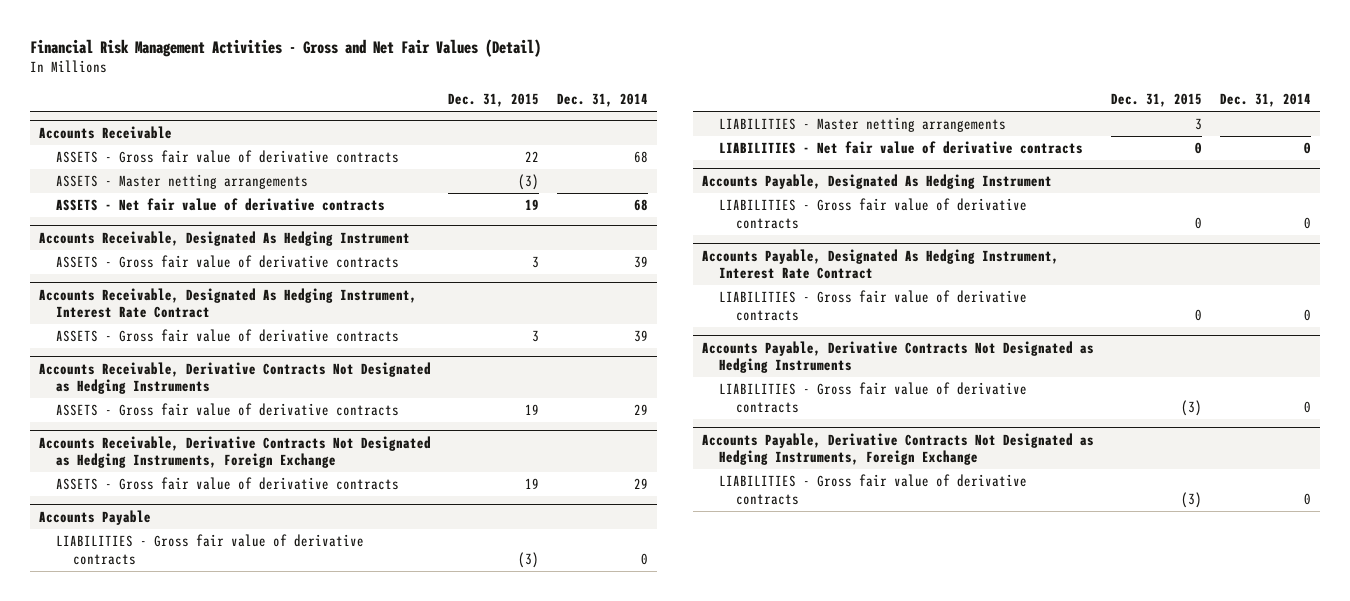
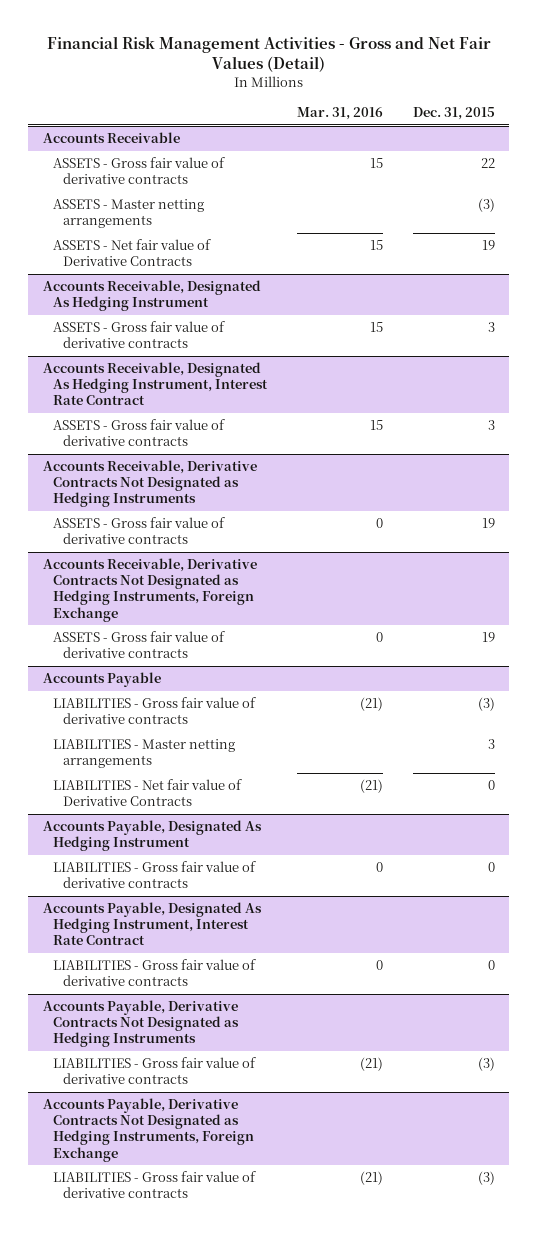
[557,93,649,108] Dec. 31, 2014 -> none
none -> [296,106,383,120] Mar. 31, 2016
[56,198,386,212] ASSETS - Net fair value of derivative contracts -> [52,239,211,267] ASSETS - Net fair value of Derivative Contracts
[719,141,1084,155] LIABILITIES - Net fair value of derivative contracts -> [52,779,242,807] LIABILITIES - Net fair value of Derivative Contracts

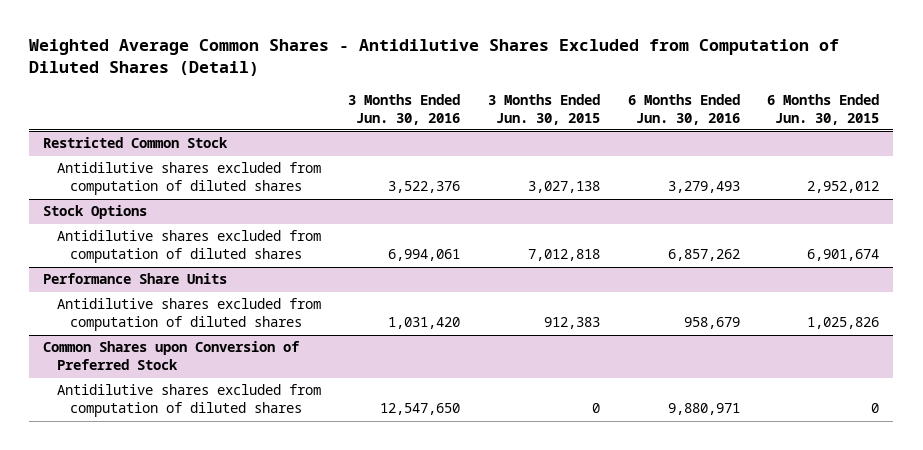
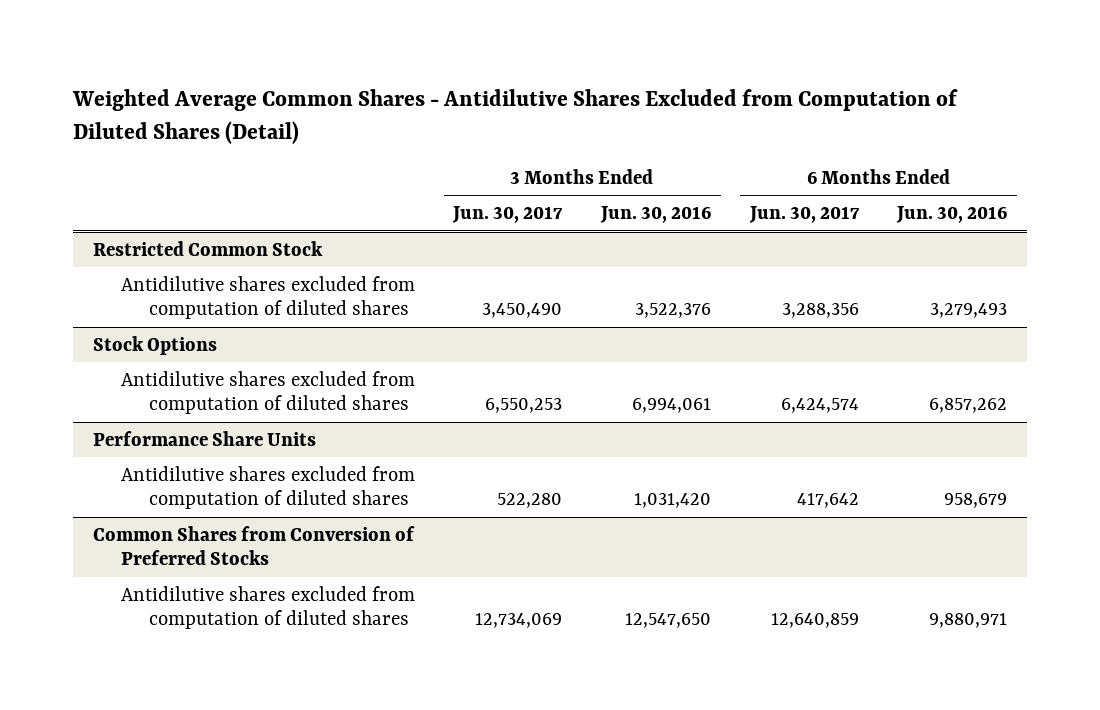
[488,93,601,125] 3 Months Ended Jun. 30, 2015 -> none
[767,93,880,125] 6 Months Ended Jun. 30, 2015 -> none
none -> [452,206,564,224] Jun. 30, 2017
none -> [748,206,860,224] Jun. 30, 2017
[43,341,301,371] Common Shares upon Conversion of Preferred Stock -> [92,525,415,566] Common Shares from Conversion of Preferred Stocks

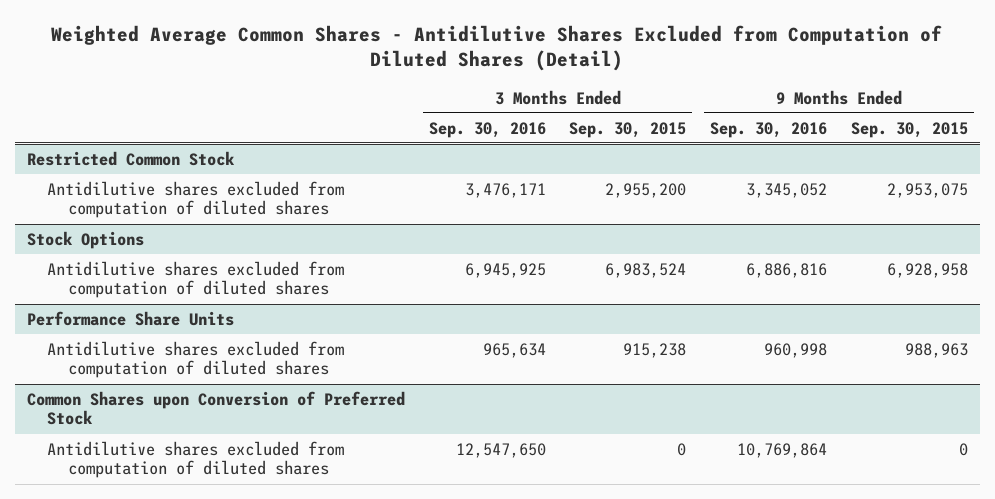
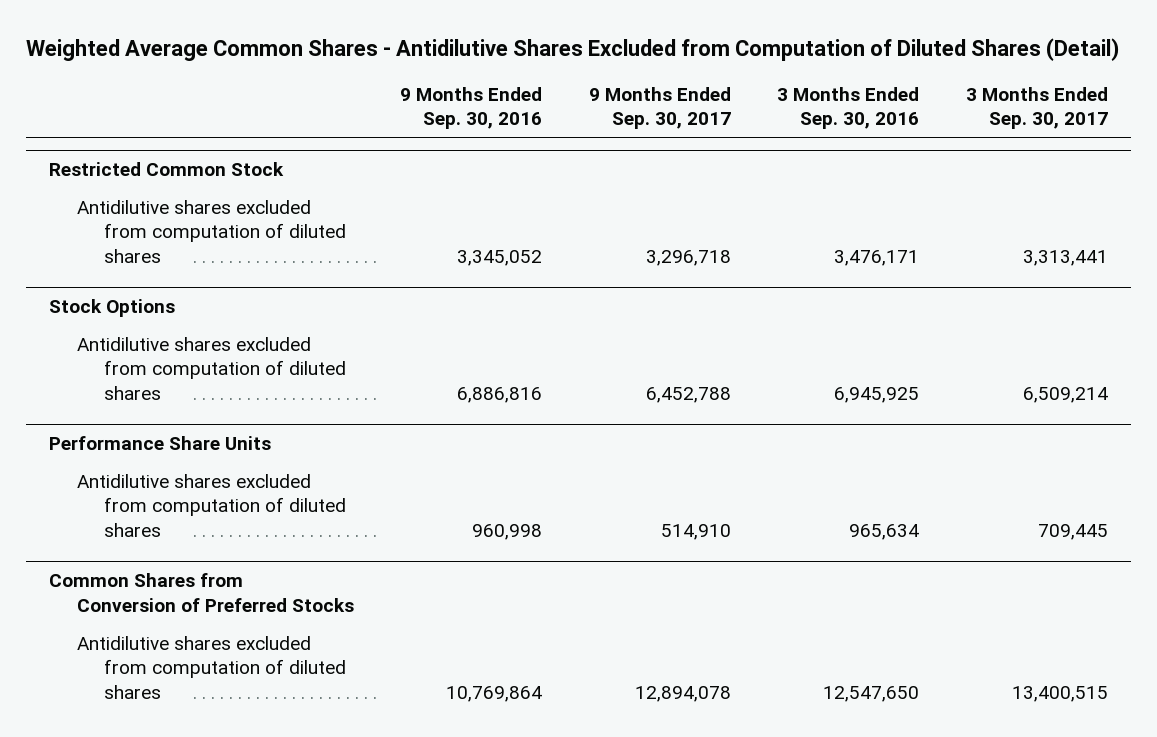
[569,121,687,138] Sep. 30, 2015 -> none
[850,121,968,138] Sep. 30, 2015 -> none
none -> [588,86,731,130] 9 Months Ended Sep. 30, 2017
none -> [965,86,1108,130] 3 Months Ended Sep. 30, 2017
[27,390,406,426] Common Shares upon Conversion of Preferred Stock -> [49,573,354,612] Common Shares from Conversion of Preferred Stocks

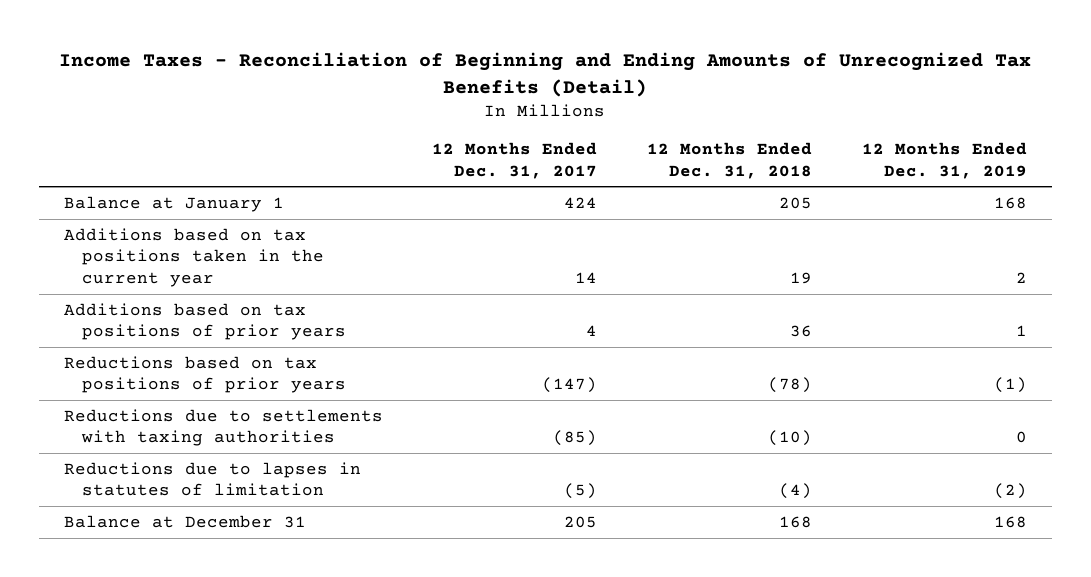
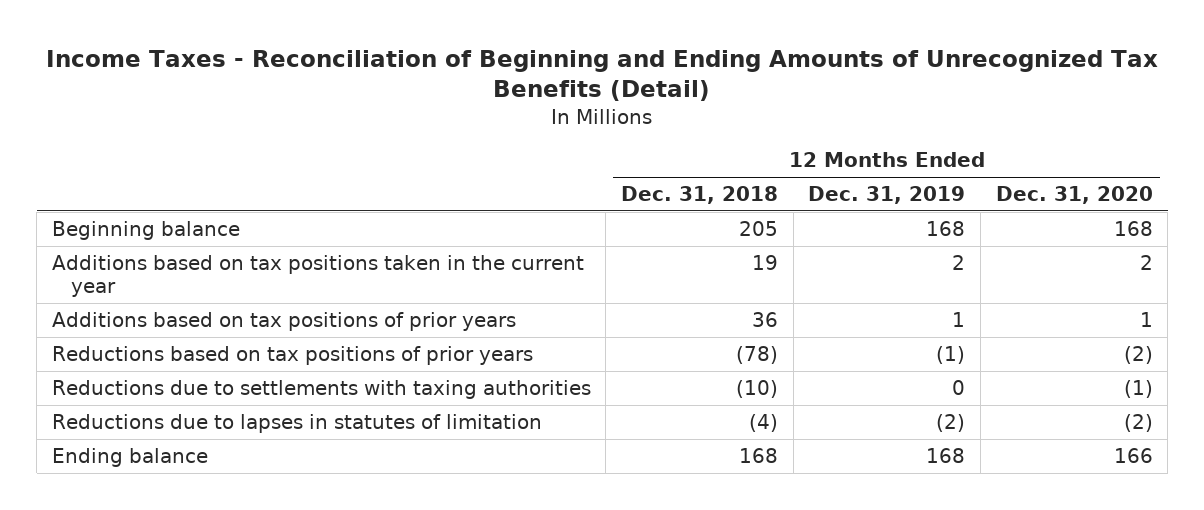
[432,142,598,179] 12 Months Ended Dec. 31, 2017 -> none
none -> [995,186,1153,205] Dec. 31, 2020
[63,195,284,212] Balance at January 1 -> [51,221,240,241] Beginning balance
[63,514,306,528] Balance at December 31 -> [51,448,208,468] Ending balance

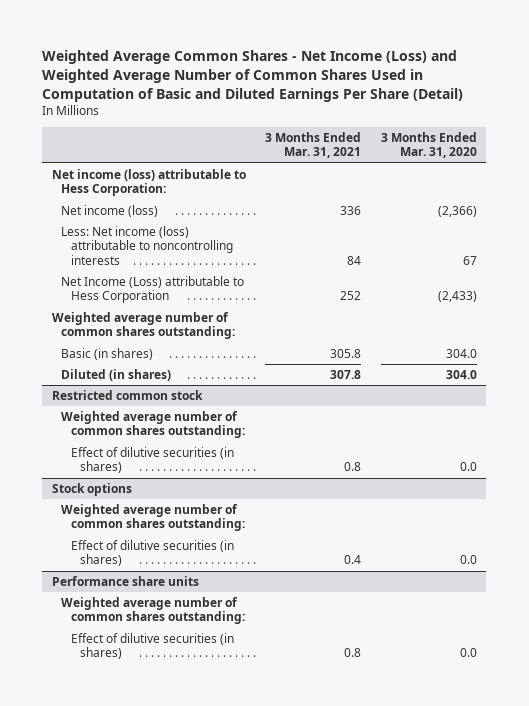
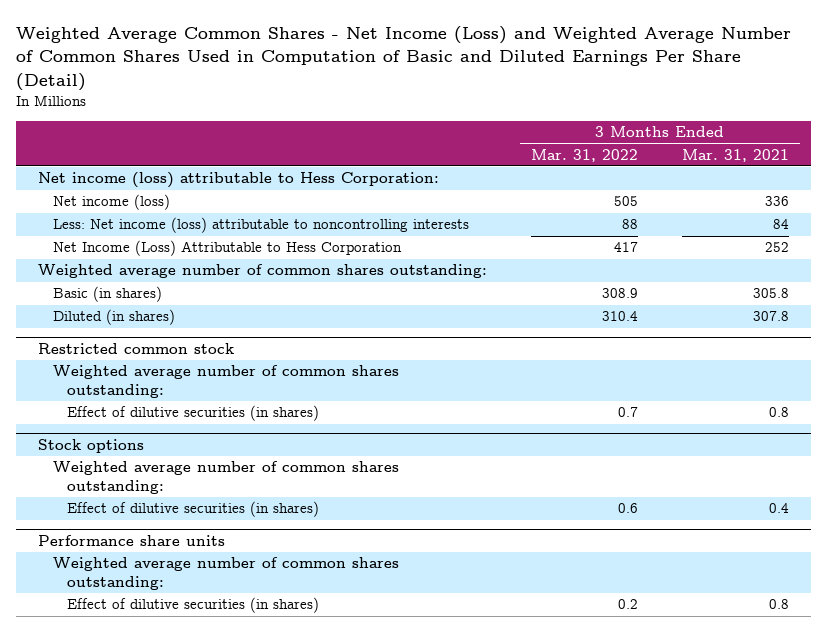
[380,132,477,159] 3 Months Ended Mar. 31, 2020 -> none
none -> [530,148,638,162] Mar. 31, 2022
[61,276,245,304] Net Income (Loss) attributable to Hess Corporation -> [52,240,402,257] Net Income (Loss) Attributable to Hess Corporation

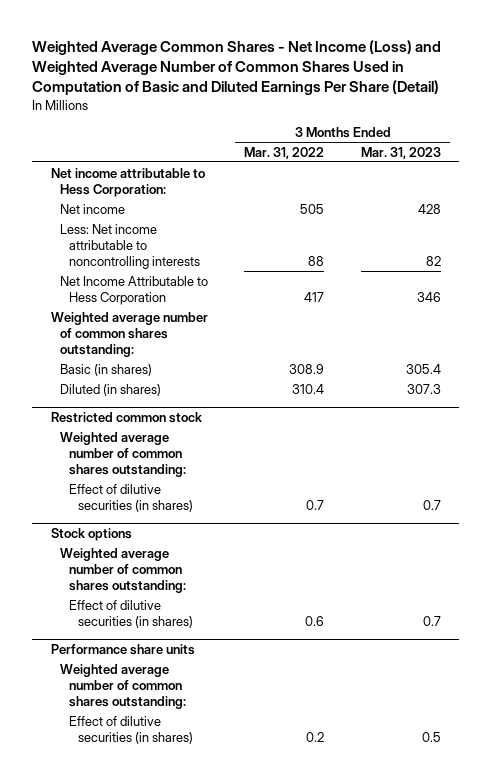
[681,148,789,162] Mar. 31, 2021 -> none
none -> [360,146,441,159] Mar. 31, 2023
[38,172,440,189] Net income (loss) attributable to Hess Corporation: -> [50,167,205,197] Net income attributable to Hess Corporation:
[52,194,170,211] Net income (loss) -> [59,203,125,214] Net income
[52,217,469,234] Less: Net income (loss) attributable to noncontrolling interests -> [59,223,200,269] Less: Net income attributable to noncontrolling interests
[52,240,402,257] Net Income (Loss) Attributable to Hess Corporation -> [59,275,208,305] Net Income Attributable to Hess Corporation

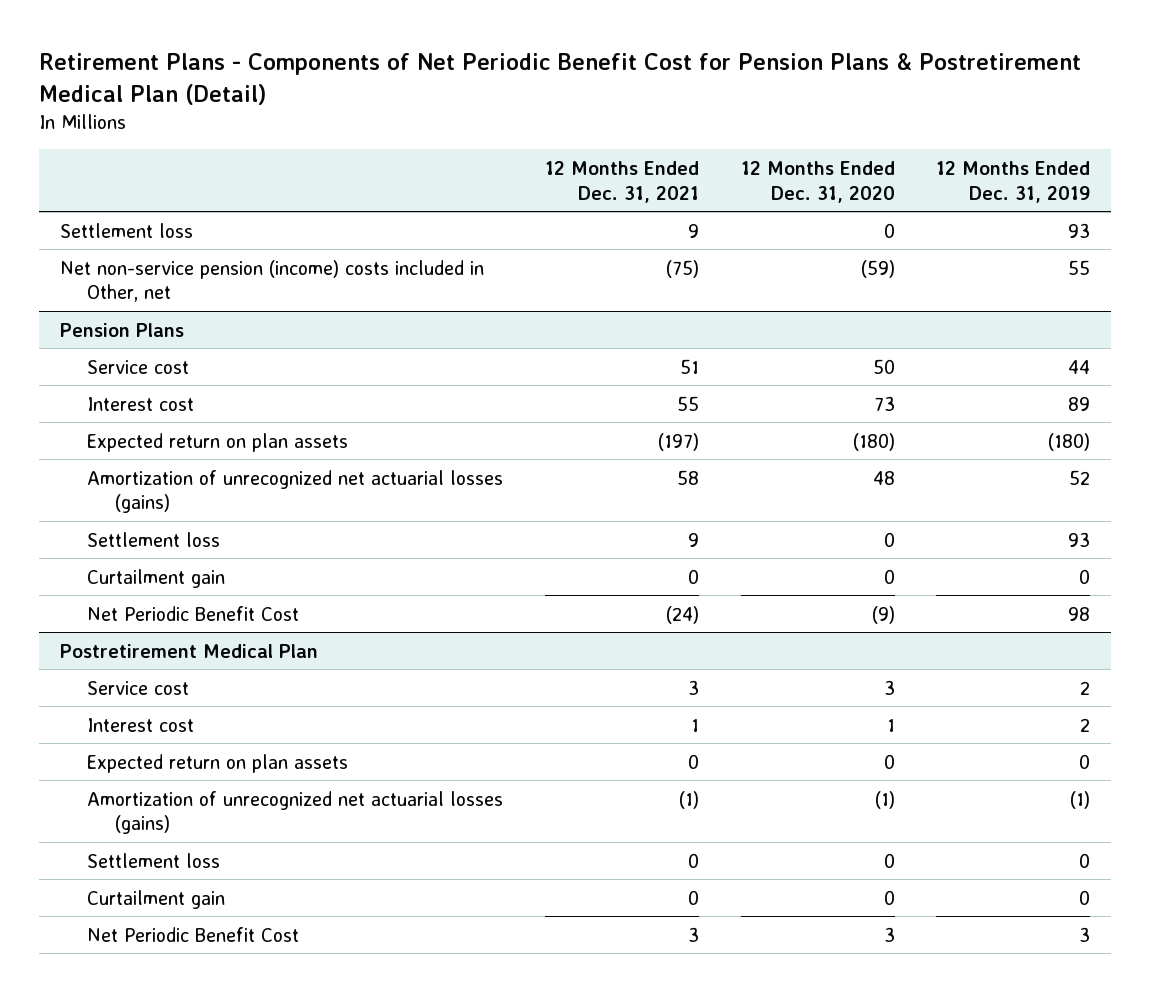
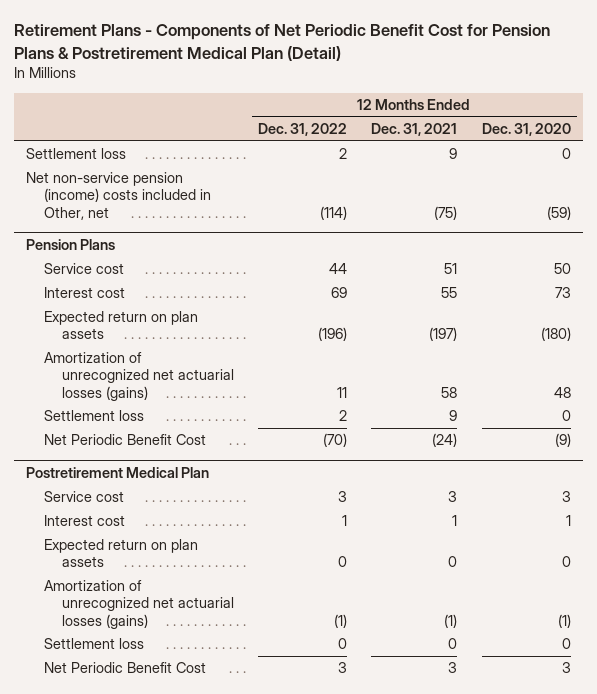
[936,160,1091,203] 12 Months Ended Dec. 31, 2019 -> none
none -> [258,122,348,136] Dec. 31, 2022
[87,568,226,588] Curtailment gain -> none
[87,889,226,909] Curtailment gain -> none

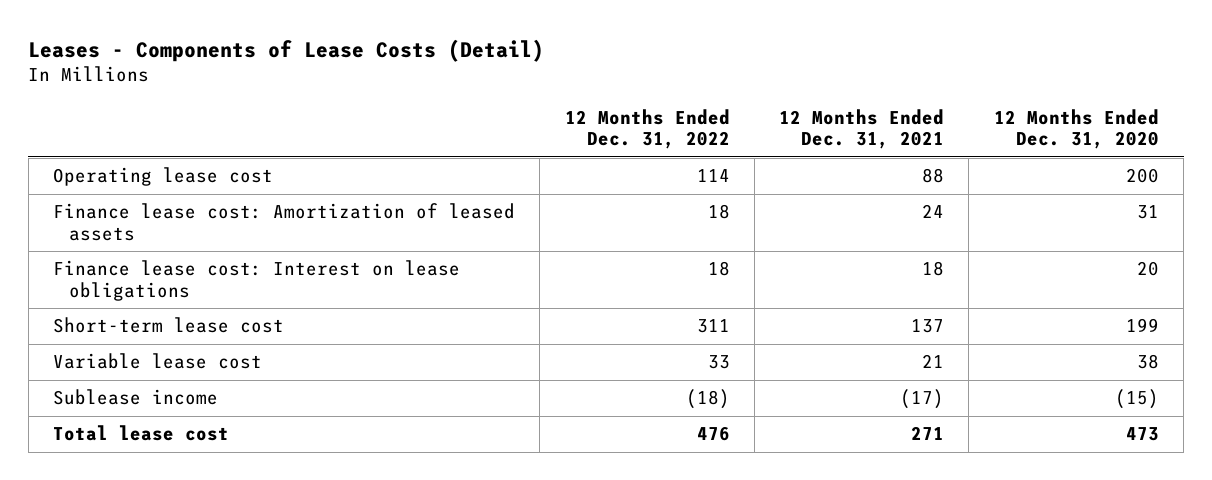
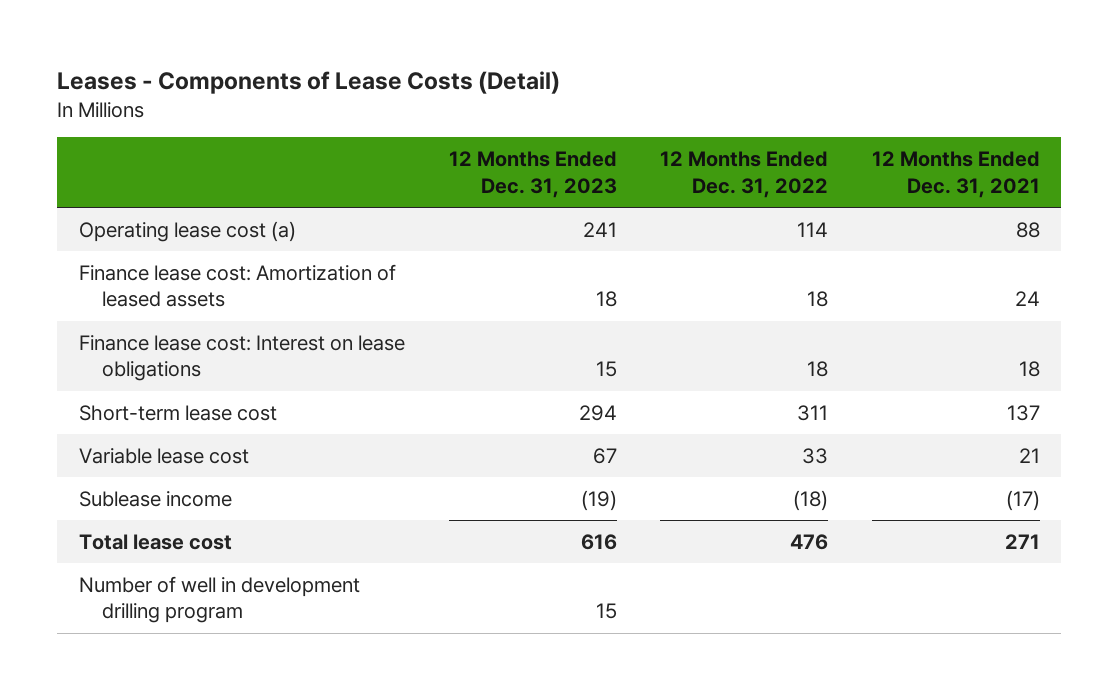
[993,108,1159,150] 12 Months Ended Dec. 31, 2020 -> none
none -> [448,151,617,198] 12 Months Ended Dec. 31, 2023
[53,167,274,187] Operating lease cost -> [79,220,297,242] Operating lease cost (a)
none -> [79,575,361,624] Number of well in development drilling program

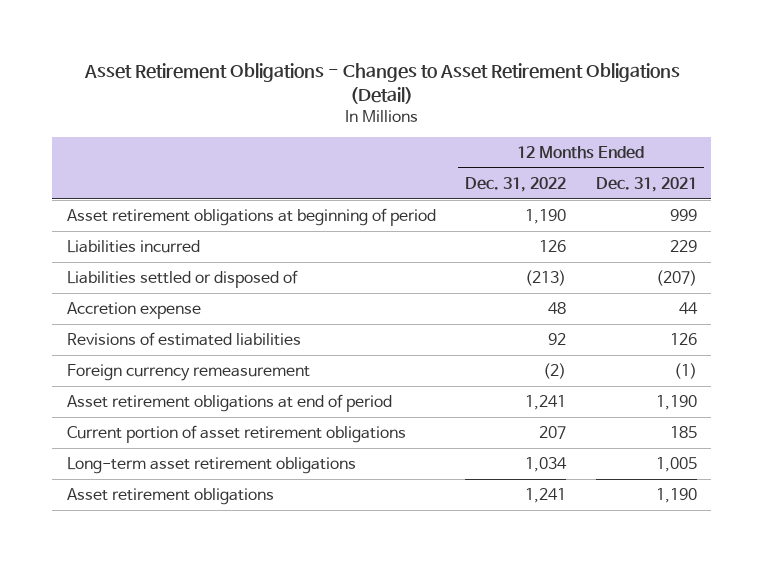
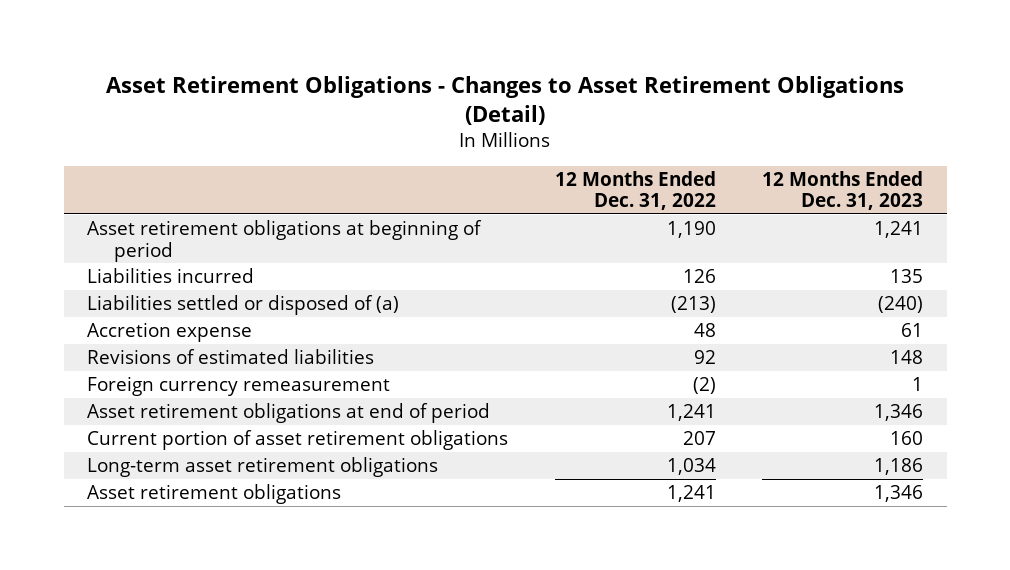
[595,177,697,193] Dec. 31, 2021 -> none
none -> [762,170,924,211] 12 Months Ended Dec. 31, 2023
[67,270,299,289] Liabilities settled or disposed of -> [86,294,399,315] Liabilities settled or disposed of (a)

